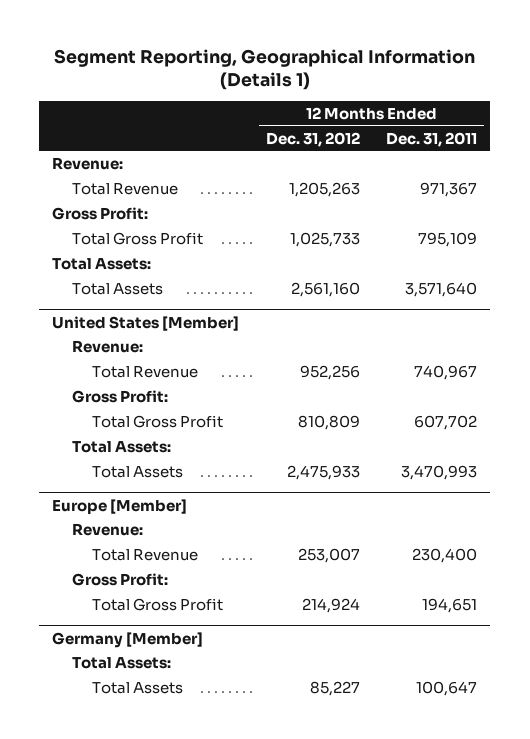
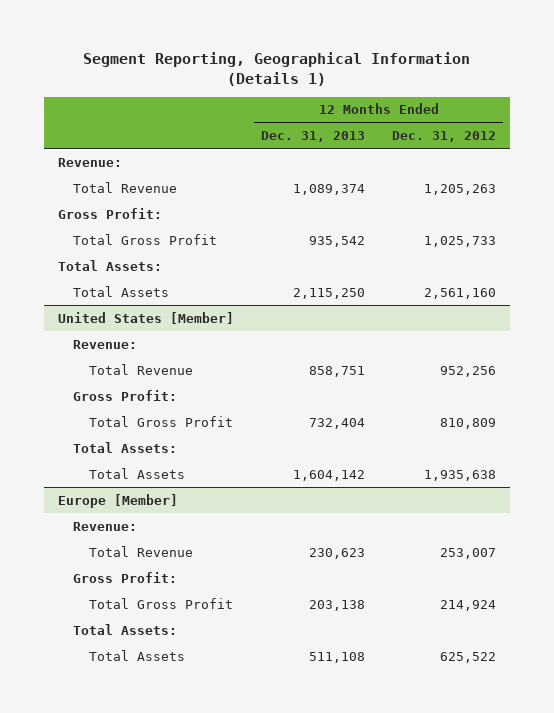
[386,131,478,147] Dec. 31, 2011 -> none
none -> [261,130,366,142] Dec. 31, 2013
[286,464,360,480] 2,475,933 -> [424,469,497,481] 1,935,638
[52,631,204,648] Germany [Member] -> none
[309,680,360,696] 85,227 -> [440,651,497,663] 625,522

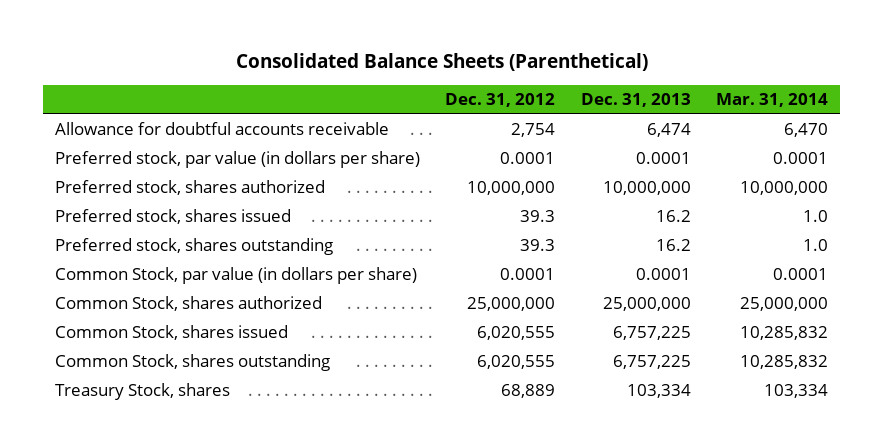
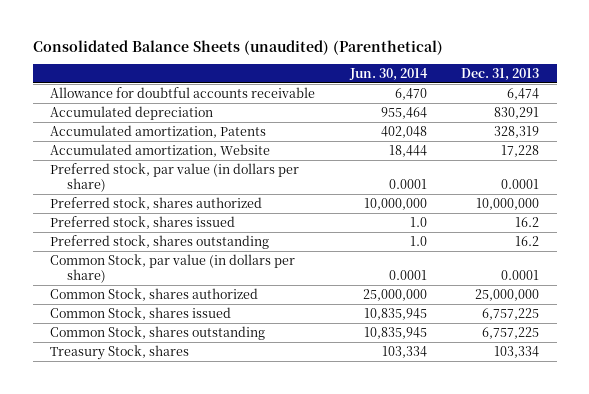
[235,53,648,72] Consolidated Balance Sheets (Parenthetical) -> [32,39,443,55] Consolidated Balance Sheets (unaudited) (Parenthetical)
[445,92,556,107] Dec. 31, 2012 -> none
[715,92,828,107] Mar. 31, 2014 -> none
none -> [348,67,428,81] Jun. 30, 2014
none -> [49,105,213,120] Accumulated depreciation
none -> [49,124,266,138] Accumulated amortization, Patents
none -> [49,143,270,157] Accumulated amortization, Website

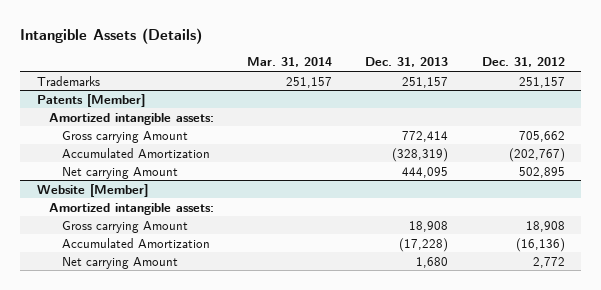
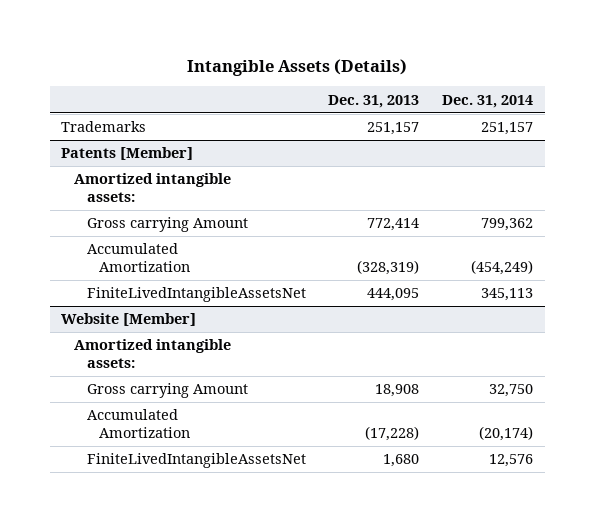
[247,57,333,68] Mar. 31, 2014 -> none
[481,57,565,68] Dec. 31, 2012 -> none
none -> [442,94,534,108] Dec. 31, 2014
[61,166,178,179] Net carrying Amount -> [86,287,306,303] FiniteLivedIntangibleAssetsNet
[61,256,178,269] Net carrying Amount -> [86,453,306,469] FiniteLivedIntangibleAssetsNet

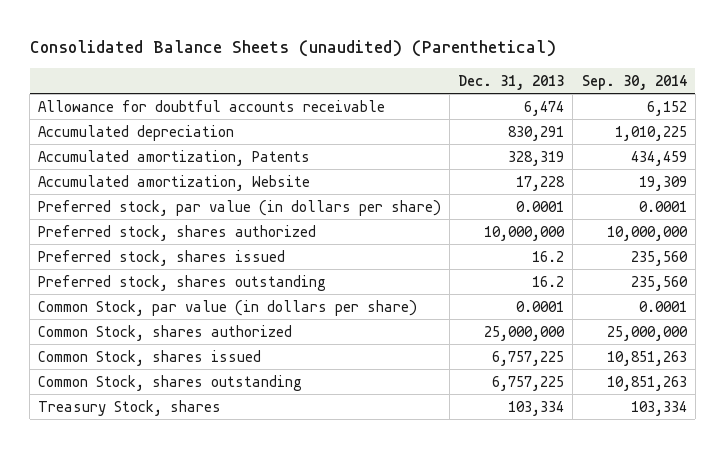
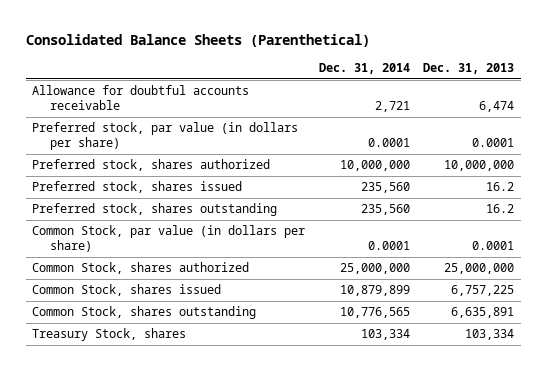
[29,40,556,58] Consolidated Balance Sheets (unaudited) (Parenthetical) -> [25,33,370,47] Consolidated Balance Sheets (Parenthetical)
[581,75,687,91] Sep. 30, 2014 -> none
none -> [318,63,410,75] Dec. 31, 2014
[38,124,235,141] Accumulated depreciation -> none
[38,149,311,166] Accumulated amortization, Patents -> none
[38,174,311,191] Accumulated amortization, Website -> none
[492,375,565,391] 6,757,225 -> [451,307,515,319] 6,635,891

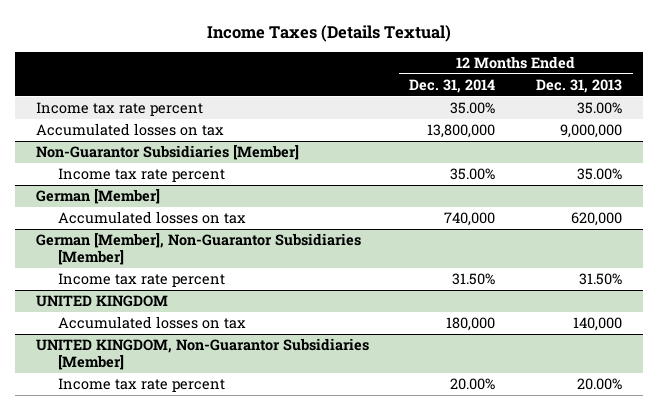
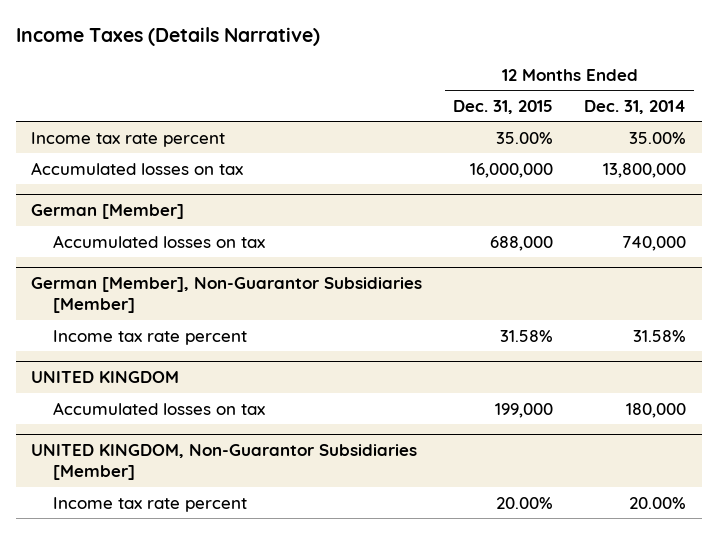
[206,24,451,42] Income Taxes (Details Textual) -> [15,27,320,47] Income Taxes (Details Narrative)
[536,79,623,94] Dec. 31, 2013 -> none
none -> [453,99,554,114] Dec. 31, 2015
[35,145,299,161] Non-Guarantor Subsidiaries [Member] -> none
[58,168,226,183] Income tax rate percent -> none
[452,273,496,286] 31.50% -> [633,329,687,342] 31.58%

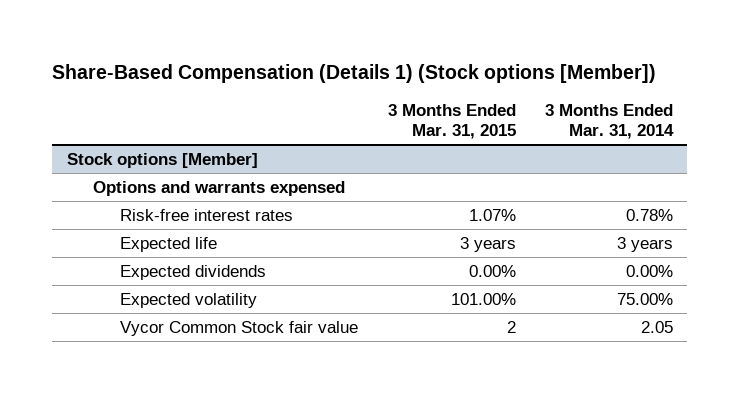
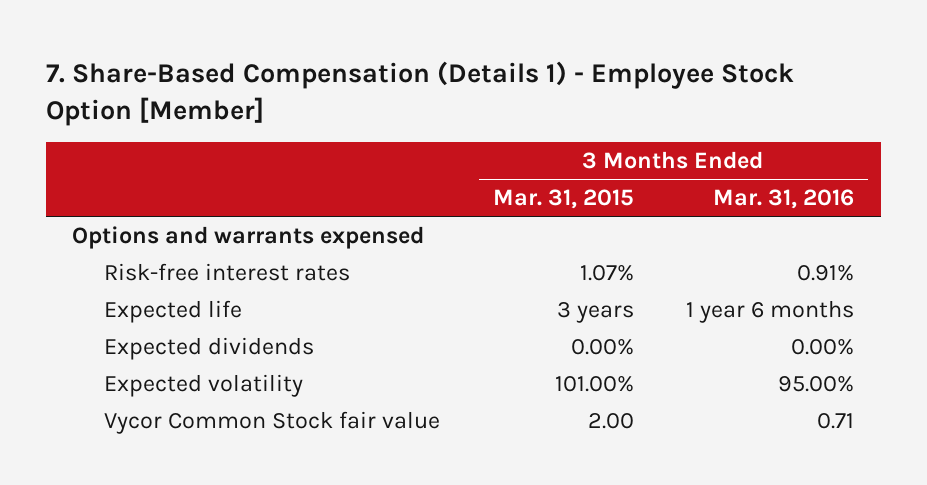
[52,63,657,83] Share-Based Compensation (Details 1) (Stock options [Member]) -> [45,61,794,126] 7. Share-Based Compensation (Details 1) - Employee Stock Option [Member]
[544,103,674,140] 3 Months Ended Mar. 31, 2014 -> none
none -> [713,189,855,210] Mar. 31, 2016
[66,152,258,168] Stock options [Member] -> none
[506,320,516,333] 2 -> [587,412,634,429] 2.00

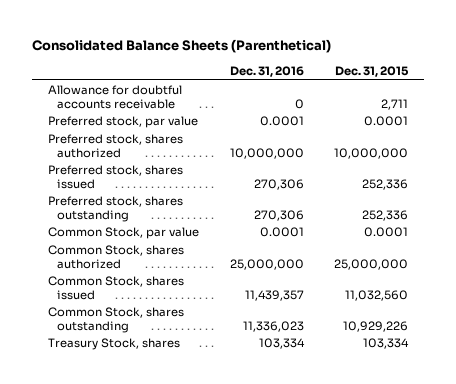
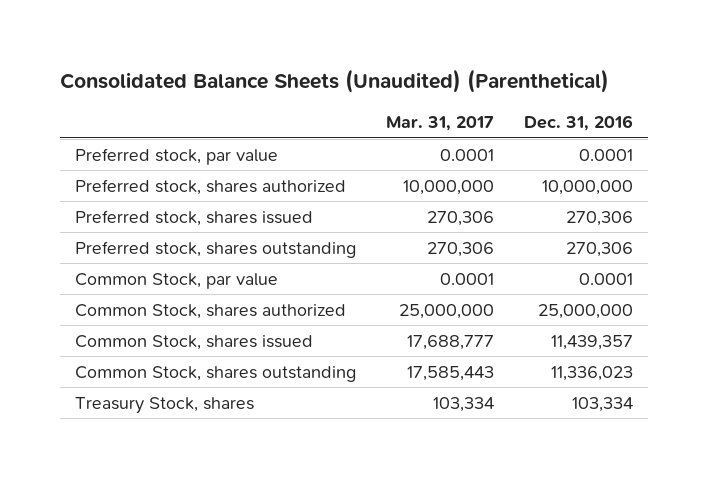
[32,39,332,54] Consolidated Balance Sheets (Parenthetical) -> [60,69,610,94] Consolidated Balance Sheets (Unaudited) (Parenthetical)
[335,66,410,78] Dec. 31, 2015 -> none
none -> [386,116,495,132] Mar. 31, 2017
[47,85,182,109] Allowance for doubtful accounts receivable -> none

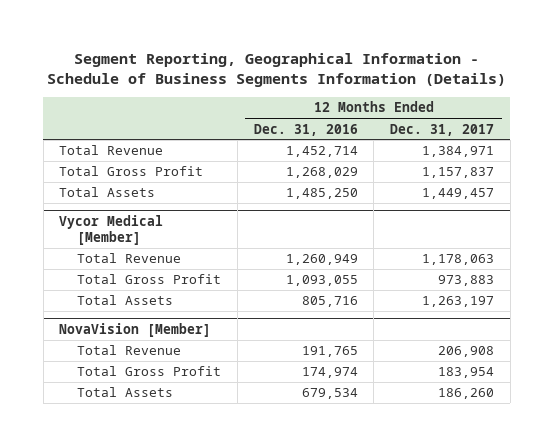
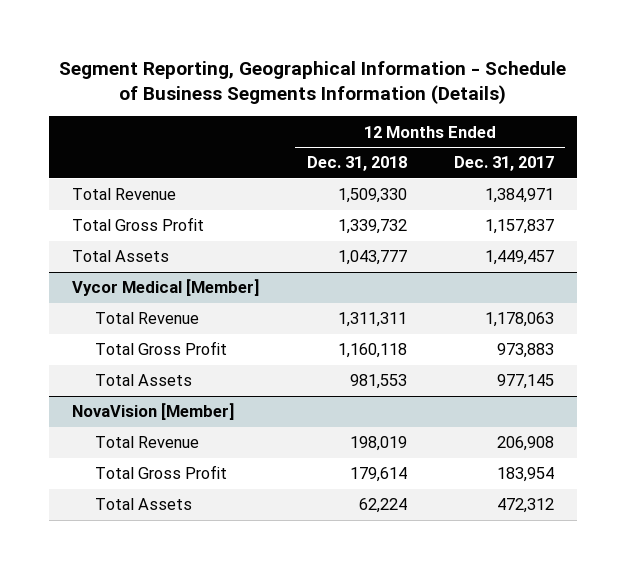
[253,123,358,136] Dec. 31, 2016 -> none
none -> [306,156,407,172] Dec. 31, 2018
[421,296,494,308] 1,263,197 -> [496,374,554,390] 977,145
[437,388,494,400] 186,260 -> [496,498,554,514] 472,312

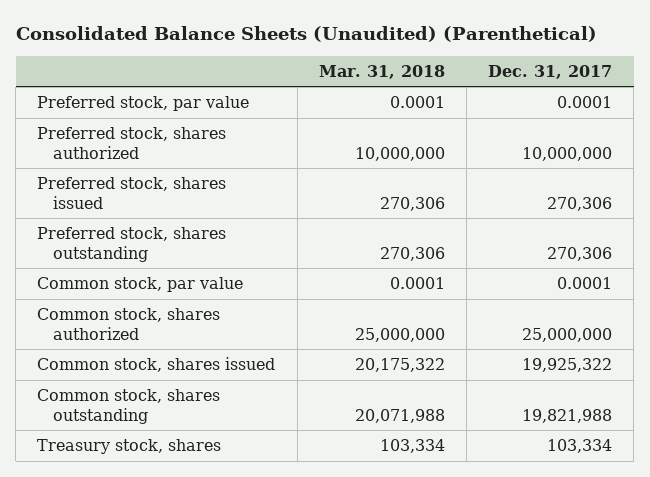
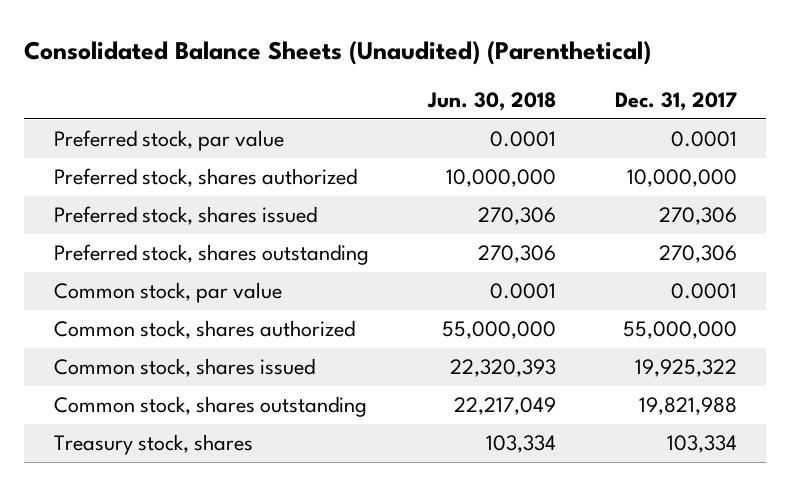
[318,64,445,79] Mar. 31, 2018 -> none
none -> [426,92,556,112] Jun. 30, 2018
[522,327,613,342] 25,000,000 -> [622,321,737,340] 55,000,000

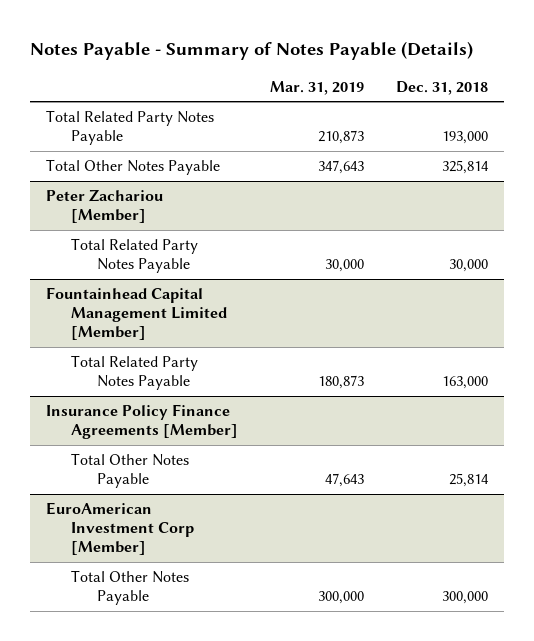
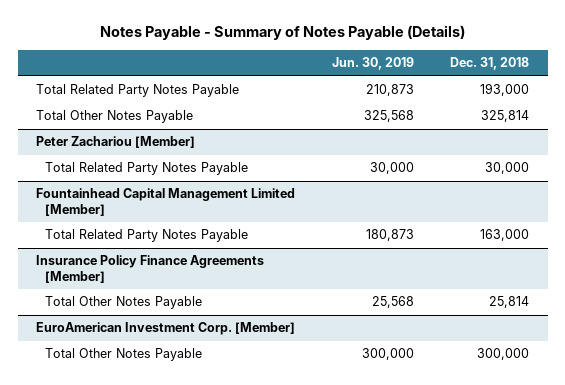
[270,80,365,95] Mar. 31, 2019 -> none
none -> [331,57,414,71] Jun. 30, 2019
[45,502,195,555] EuroAmerican Investment Corp [Member] -> [35,322,295,336] EuroAmerican Investment Corp. [Member]

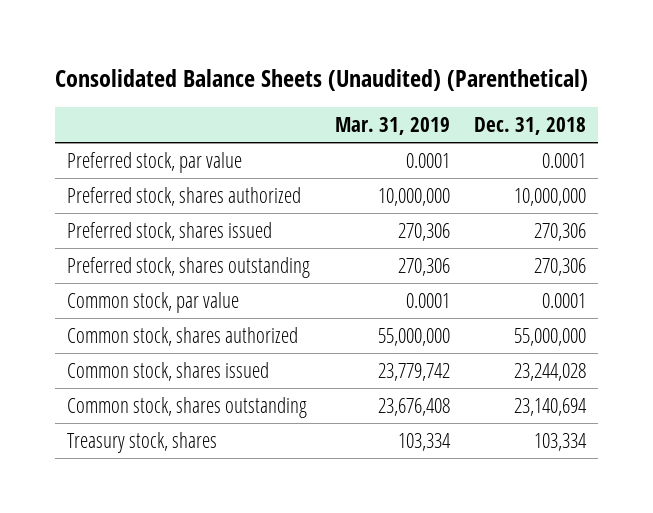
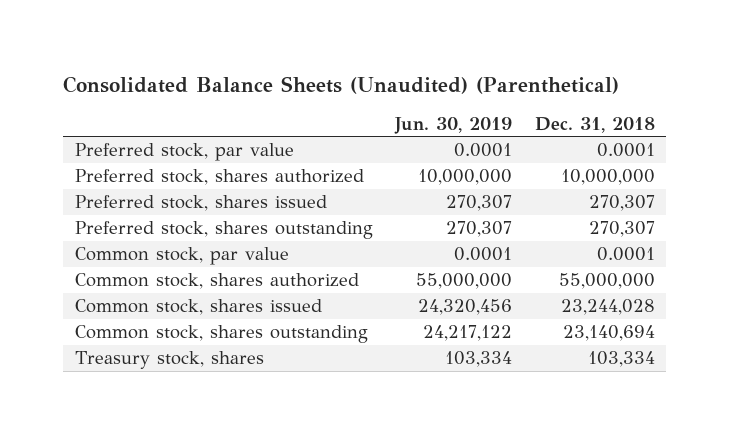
[334,117,450,136] Mar. 31, 2019 -> none
none -> [394,116,513,134] Jun. 30, 2019
[534,222,587,241] 270,306 -> [588,195,655,212] 270,307
[534,257,587,276] 270,306 -> [588,221,655,238] 270,307

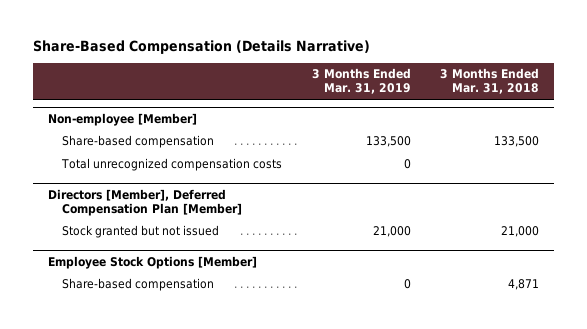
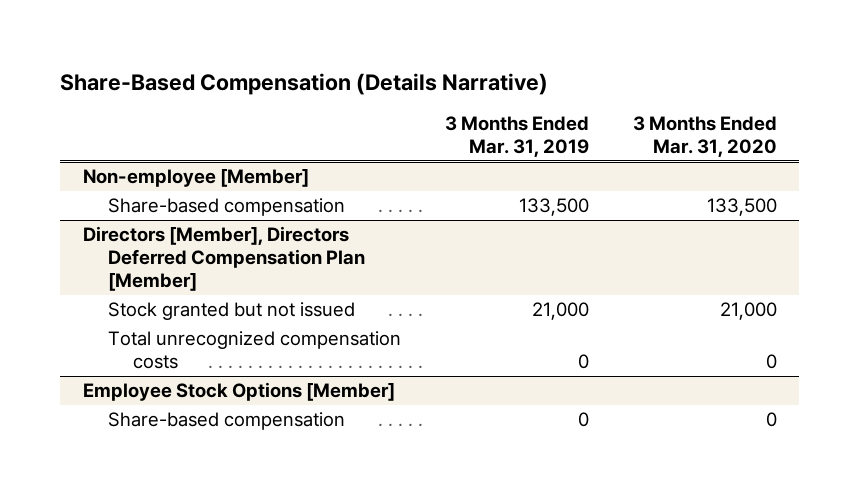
[439,68,539,95] 3 Months Ended Mar. 31, 2018 -> none
none -> [633,115,778,158] 3 Months Ended Mar. 31, 2020
[61,158,283,172] Total unrecognized compensation costs -> none
[47,188,243,216] Directors [Member], Deferred Compensation Plan [Member] -> [82,226,365,292] Directors [Member], Directors Deferred Compensation Plan [Member]
none -> [107,331,401,370] Total unrecognized compensation costs

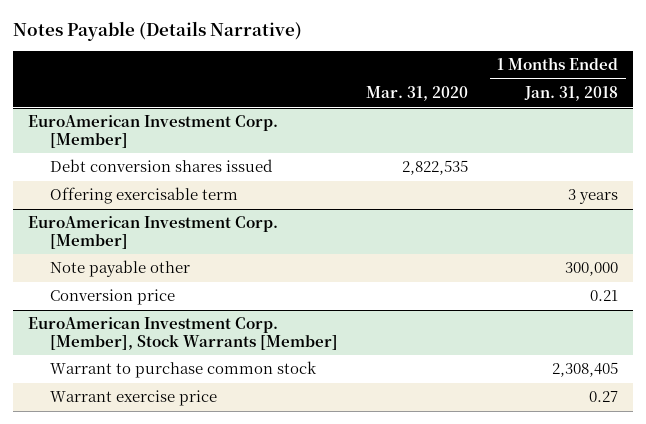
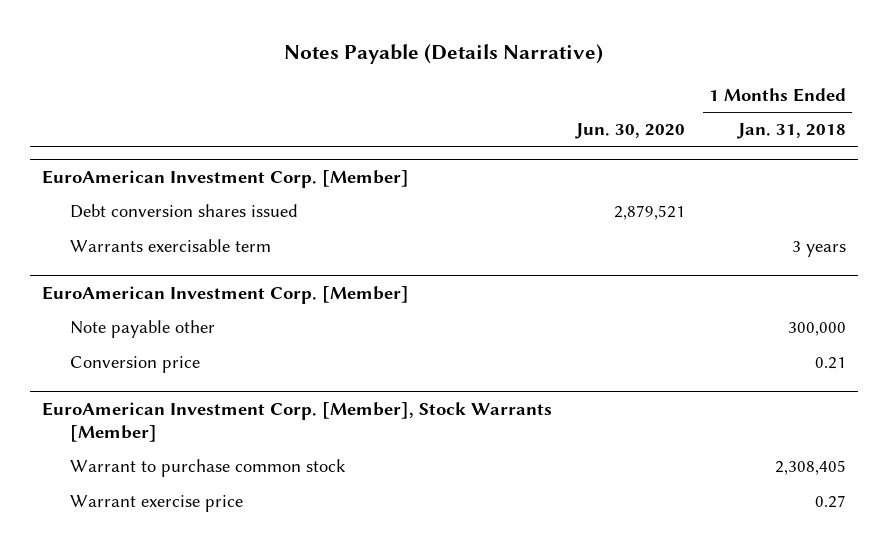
[366,86,469,102] Mar. 31, 2020 -> none
none -> [575,123,686,140] Jun. 30, 2020
[49,187,238,205] Offering exercisable term -> [70,239,272,253] Warrants exercisable term

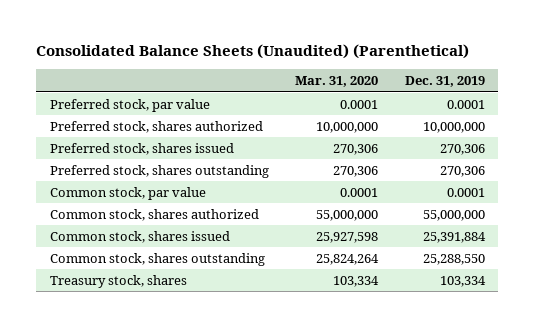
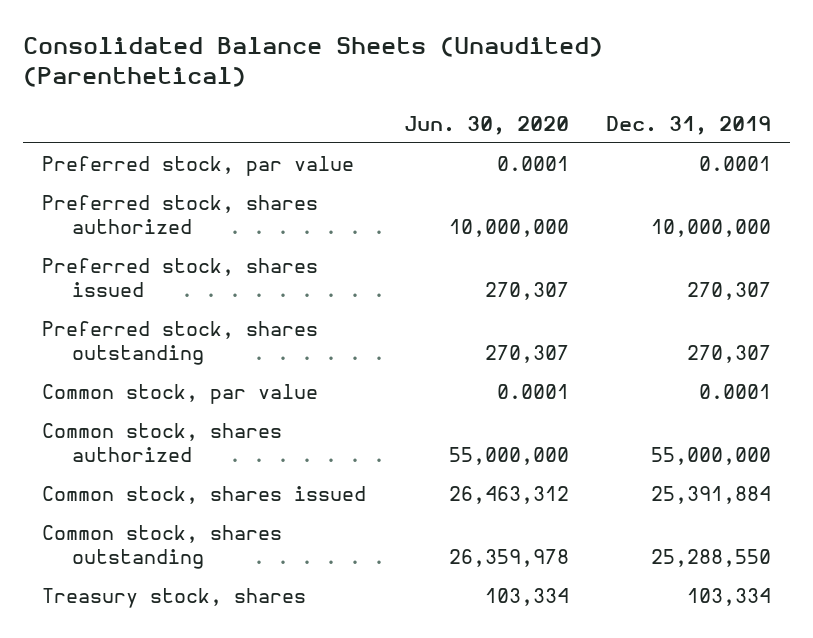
[295,76,379,88] Mar. 31, 2020 -> none
none -> [403,115,569,135] Jun. 30, 2020
[439,143,485,155] 270,306 -> [687,281,772,300] 270,307
[439,165,485,177] 270,306 -> [687,344,772,363] 270,307

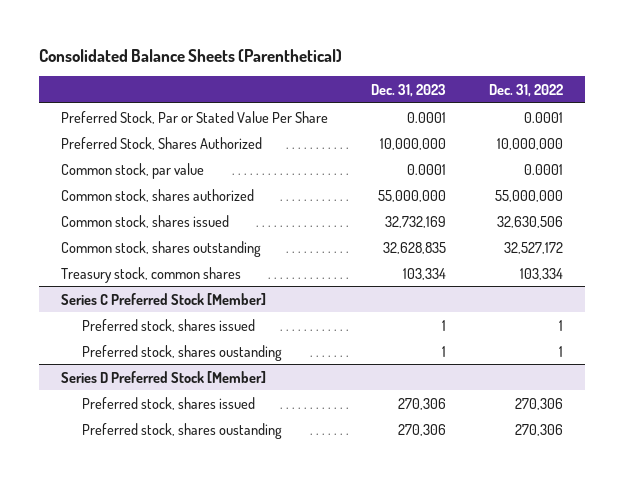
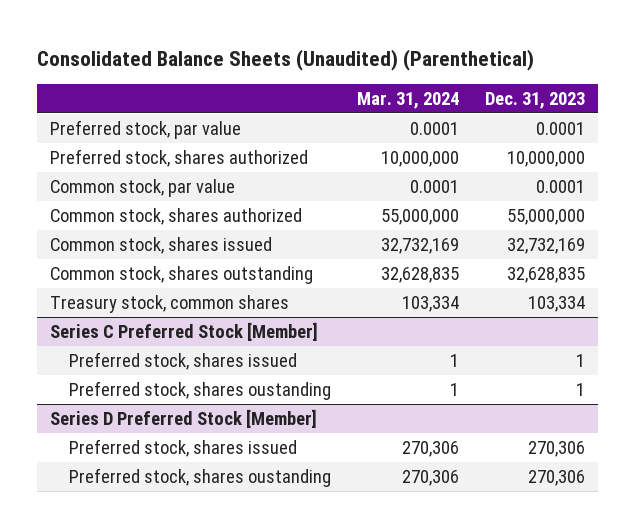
[38,48,342,62] Consolidated Balance Sheets (Parenthetical) -> [37,48,535,71] Consolidated Balance Sheets (Unaudited) (Parenthetical)
[489,84,564,98] Dec. 31, 2022 -> none
none -> [357,91,460,109] Mar. 31, 2024
[60,110,328,124] Preferred Stock, Par or Stated Value Per Share -> [50,119,242,139] Preferred stock, par value
[60,136,262,150] Preferred Stock, Shares Authorized -> [50,148,309,167] Preferred stock, shares authorized

